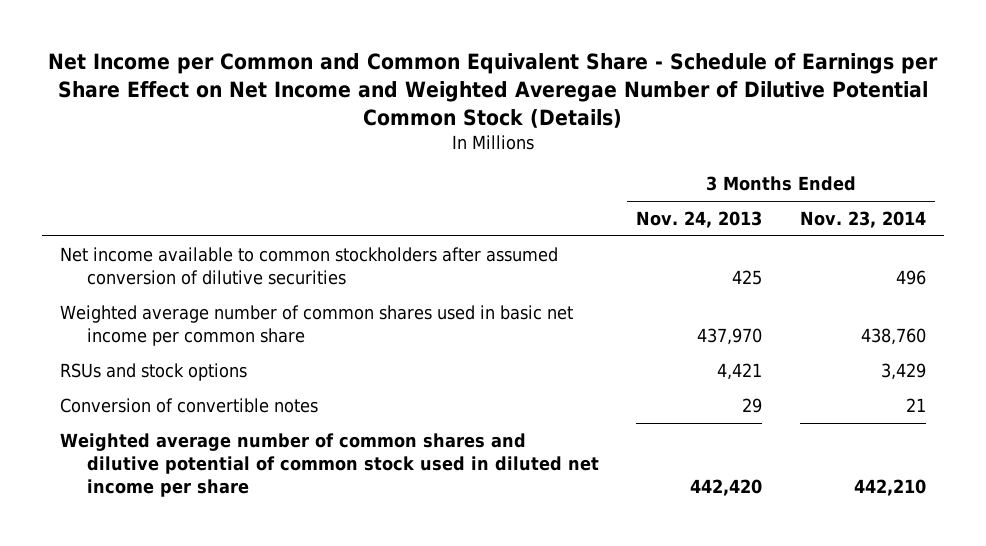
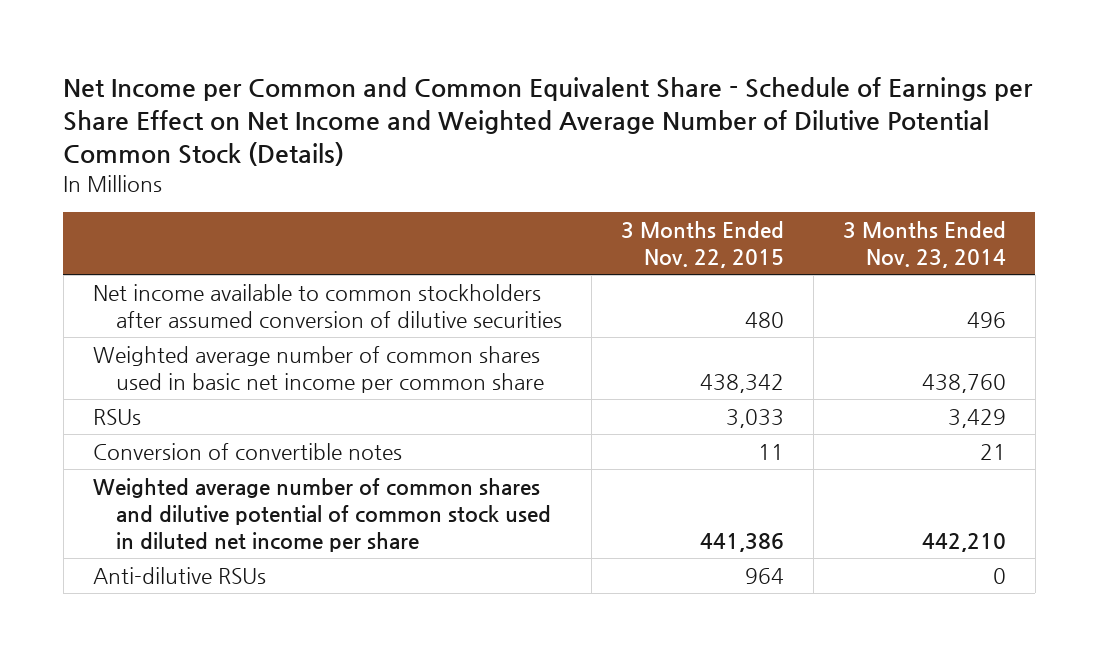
[47,53,938,128] Net Income per Common and Common Equivalent Share - Schedule of Earnings per Share Effect on Net Income and Weighted Averegae Number of Dilutive Potential Common Stock (Details) -> [63,77,1034,167] Net Income per Common and Common Equivalent Share - Schedule of Earnings per Share Effect on Net Income and Weighted Average Number of Dilutive Potential Common Stock (Details)
[636,211,763,229] Nov. 24, 2013 -> none
none -> [620,221,784,269] 3 Months Ended Nov. 22, 2015
[60,362,248,381] RSUs and stock options -> [92,409,141,426] RSUs
none -> [92,567,266,585] Anti-dilutive RSUs

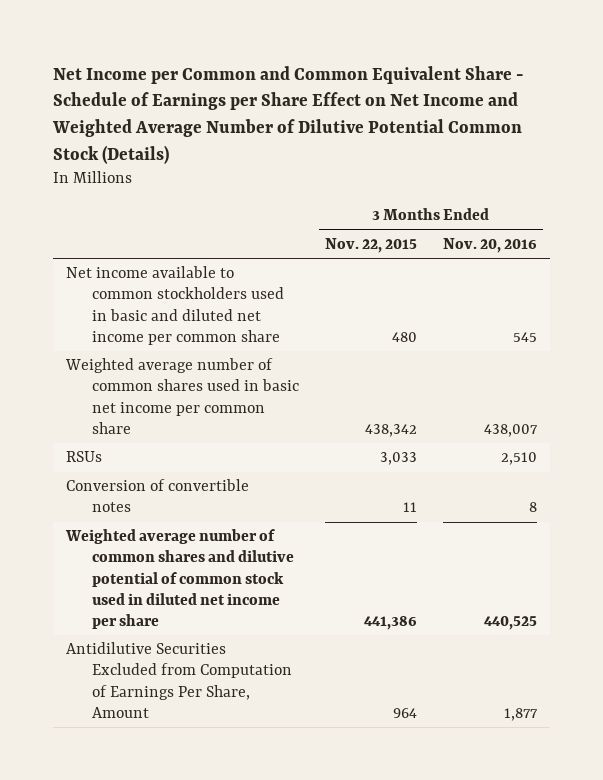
[842,221,1006,269] 3 Months Ended Nov. 23, 2014 -> none
none -> [442,237,537,253] Nov. 20, 2016
[92,284,562,329] Net income available to common stockholders after assumed conversion of dilutive securities -> [65,266,285,345] Net income available to common stockholders used in basic and diluted net income per common share
[92,567,266,585] Anti-dilutive RSUs -> [65,642,293,718] Antidilutive Securities Excluded from Computation of Earnings Per Share, Amount

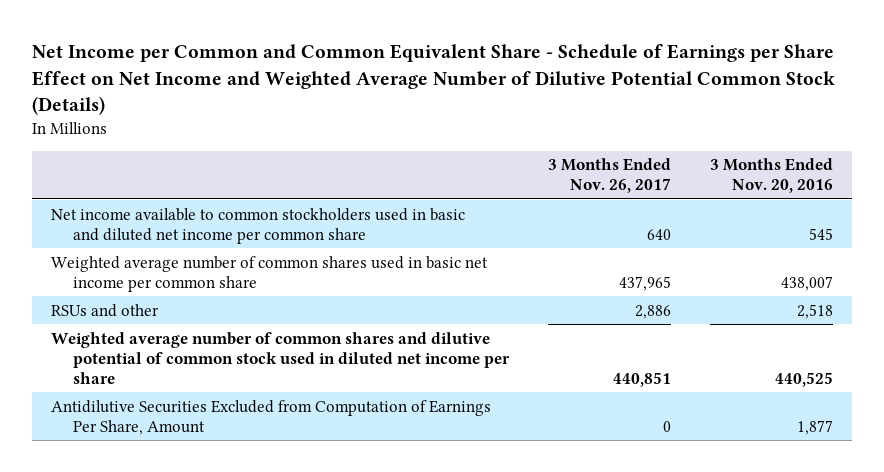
[325,237,418,253] Nov. 22, 2015 -> none
none -> [548,158,672,194] 3 Months Ended Nov. 26, 2017
[65,479,249,513] Conversion of convertible notes -> none
[65,451,102,463] RSUs -> [51,303,160,317] RSUs and other
[500,452,537,466] 2,510 -> [796,303,833,319] 2,518

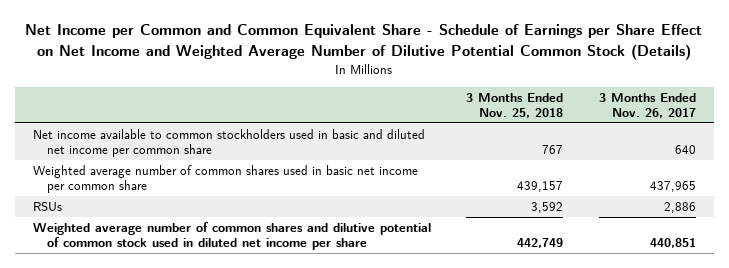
[709,158,833,194] 3 Months Ended Nov. 20, 2016 -> none
none -> [466,92,564,119] 3 Months Ended Nov. 25, 2018
[51,303,160,317] RSUs and other -> [32,201,62,211] RSUs
[51,399,492,435] Antidilutive Securities Excluded from Computation of Earnings Per Share, Amount -> none

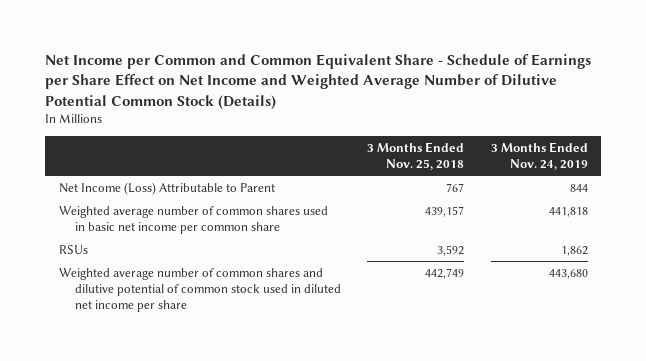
[598,92,696,119] 3 Months Ended Nov. 26, 2017 -> none
none -> [490,141,588,170] 3 Months Ended Nov. 24, 2019
[32,128,425,158] Net income available to common stockholders used in basic and diluted net income per common share -> [58,181,275,195] Net Income (Loss) Attributable to Parent

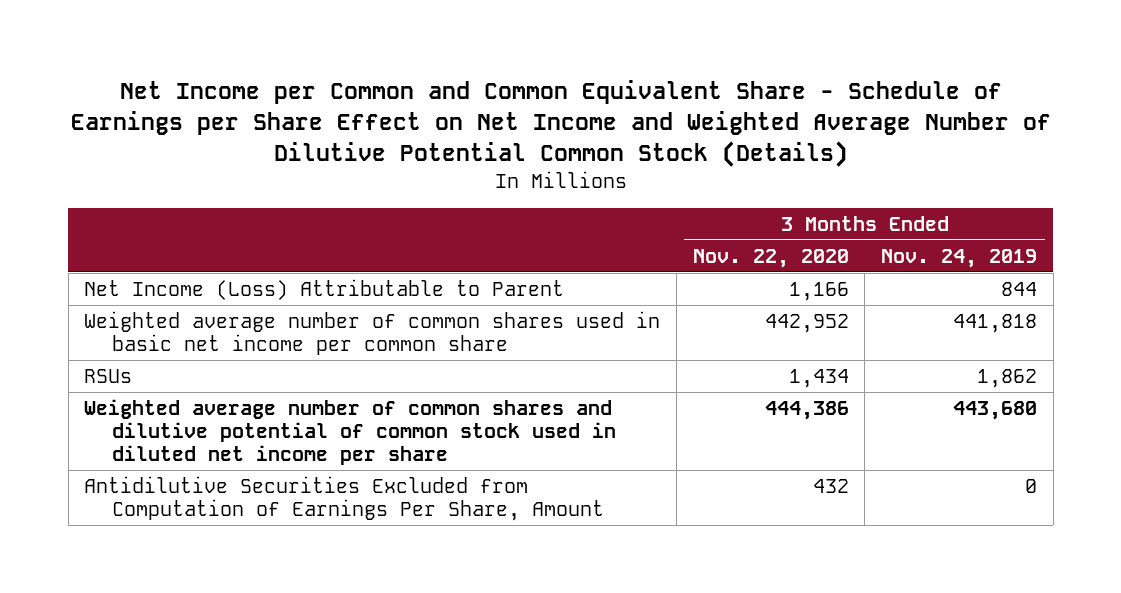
[367,141,465,170] 3 Months Ended Nov. 25, 2018 -> none
none -> [692,248,849,268] Nov. 22, 2020
none -> [84,475,604,522] Antidilutive Securities Excluded from Computation of Earnings Per Share, Amount

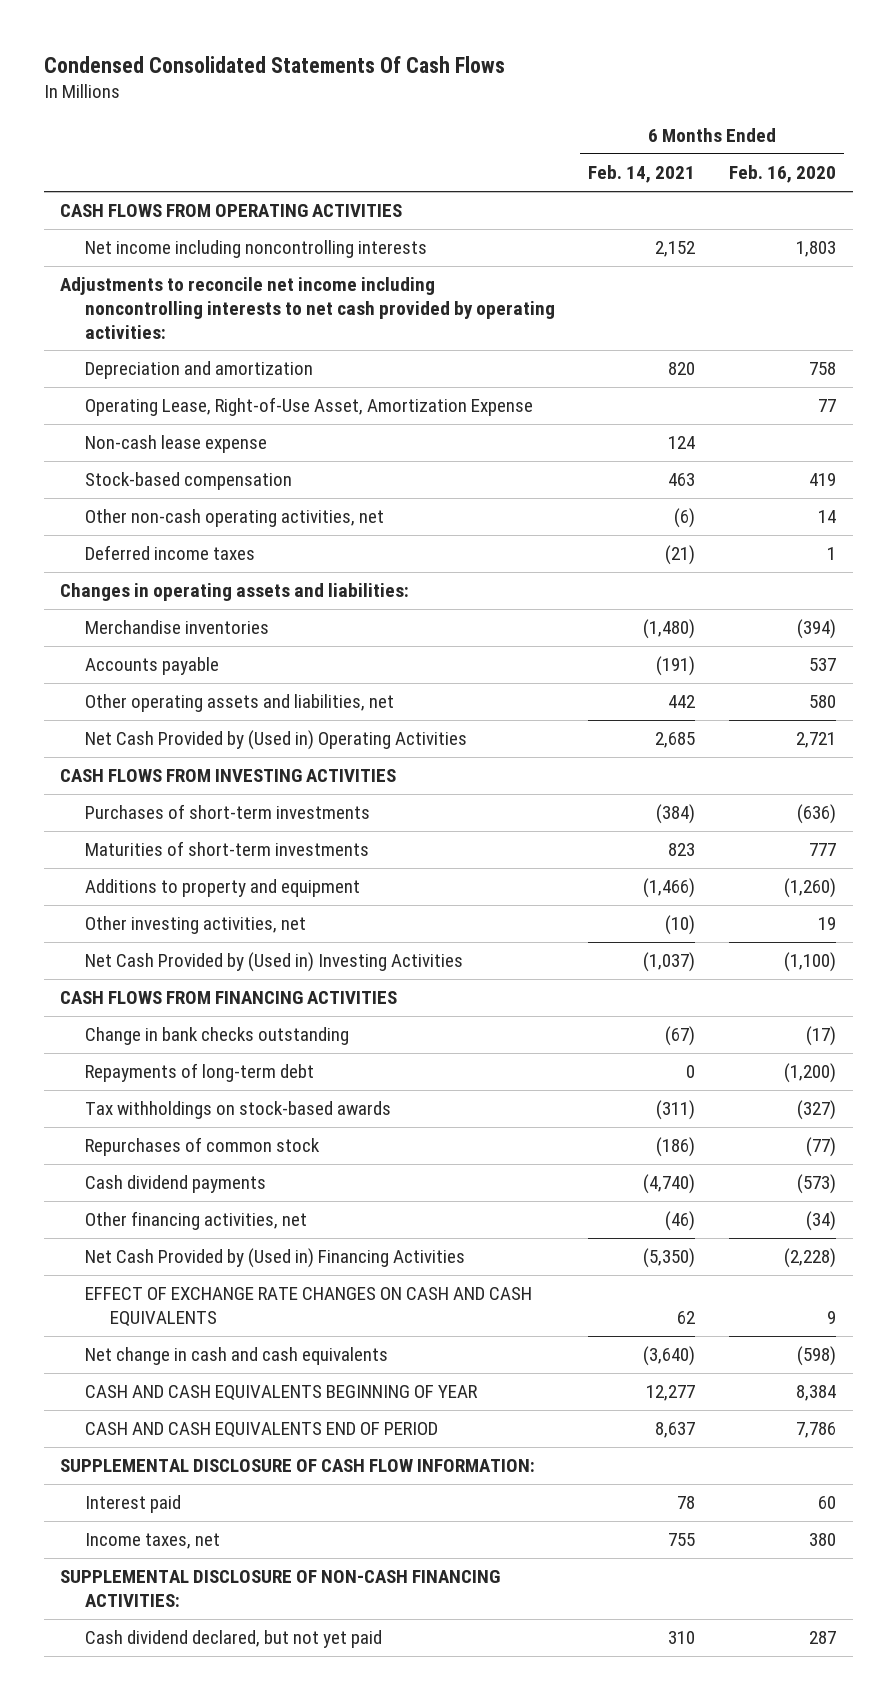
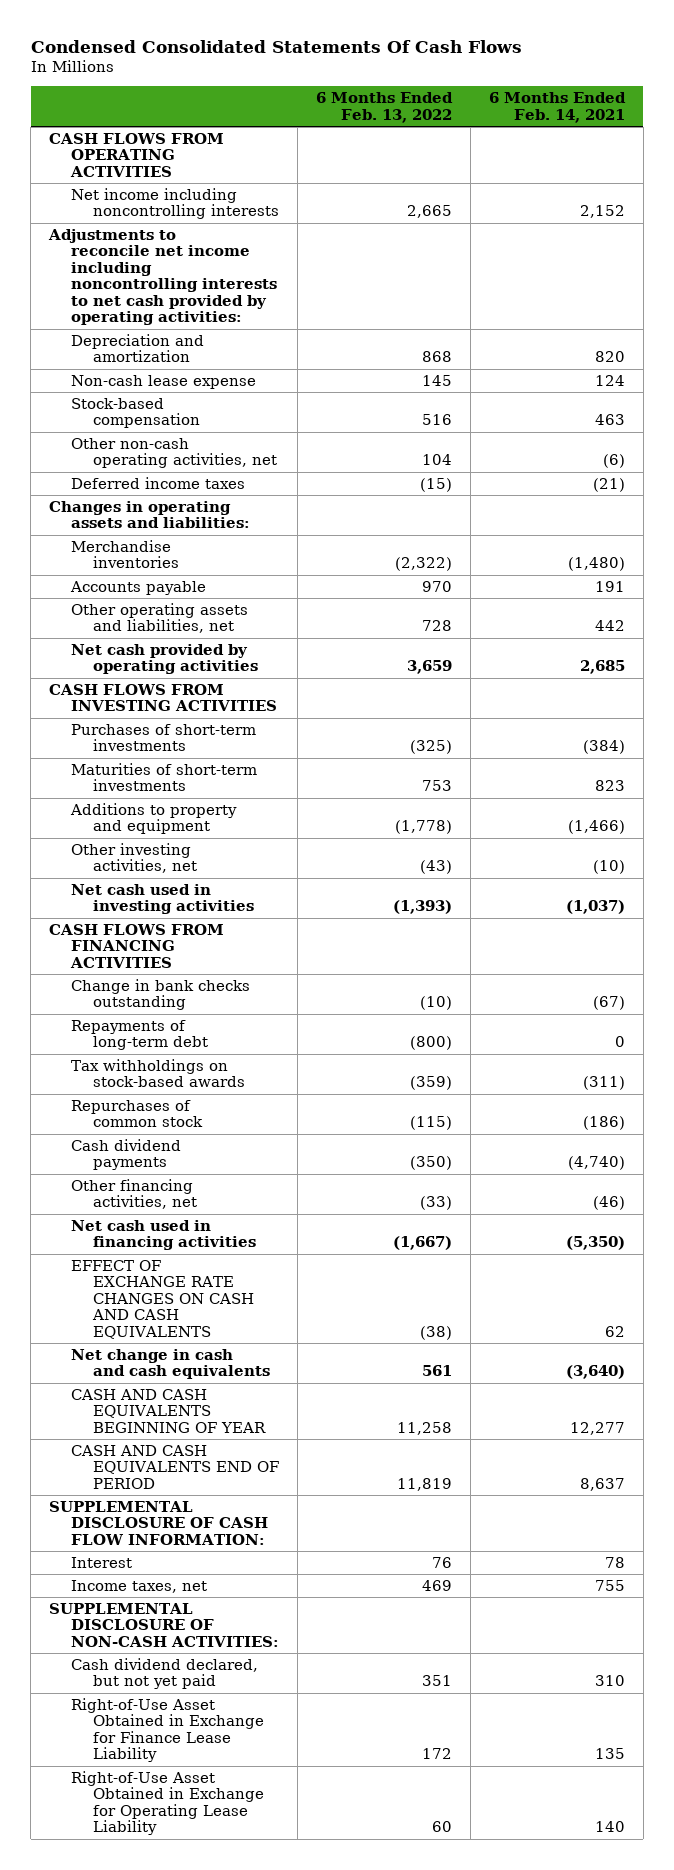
[728,165,836,184] Feb. 16, 2020 -> none
none -> [315,92,453,123] 6 Months Ended Feb. 13, 2022
[85,397,534,417] Operating Lease, Right-of-Use Asset, Amortization Expense -> none
[656,656,696,677] (191) -> [594,580,625,592] 191
[85,730,468,751] Net Cash Provided by (Used in) Operating Activities -> [70,643,258,675] Net cash provided by operating activities
[85,952,464,973] Net Cash Provided by (Used in) Investing Activities -> [70,883,254,915] Net cash used in investing activities
[85,1248,466,1269] Net Cash Provided by (Used in) Financing Activities -> [70,1219,256,1251] Net cash used in financing activities
[85,1495,182,1514] Interest paid -> [70,1556,132,1568] Interest
[60,1570,501,1607] SUPPLEMENTAL DISCLOSURE OF NON-CASH FINANCING ACTIVITIES: -> [49,1602,279,1647] SUPPLEMENTAL DISCLOSURE OF NON-CASH ACTIVITIES:
none -> [70,1697,264,1763] Right-of-Use Asset Obtained in Exchange for Finance Lease Liability
none -> [70,1770,264,1836] Right-of-Use Asset Obtained in Exchange for Operating Lease Liability

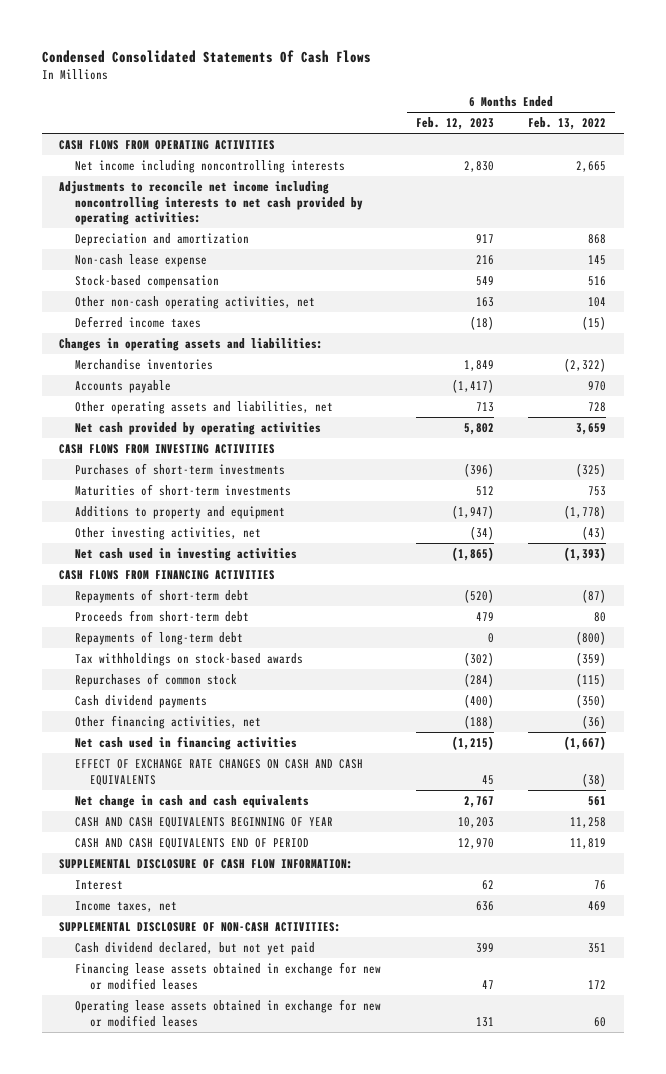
[488,92,626,123] 6 Months Ended Feb. 14, 2021 -> none
none -> [415,117,494,131] Feb. 12, 2023
[70,978,250,1011] Change in bank checks outstanding -> none
none -> [74,588,249,603] Repayments of short-term debt
none -> [74,609,249,622] Proceeds from short-term debt
[419,1196,452,1211] (33) -> [582,714,607,729] (36)
[70,1697,264,1763] Right-of-Use Asset Obtained in Exchange for Finance Lease Liability -> [74,961,381,990] Financing lease assets obtained in exchange for new or modified leases
[70,1770,264,1836] Right-of-Use Asset Obtained in Exchange for Operating Lease Liability -> [74,998,381,1027] Operating lease assets obtained in exchange for new or modified leases

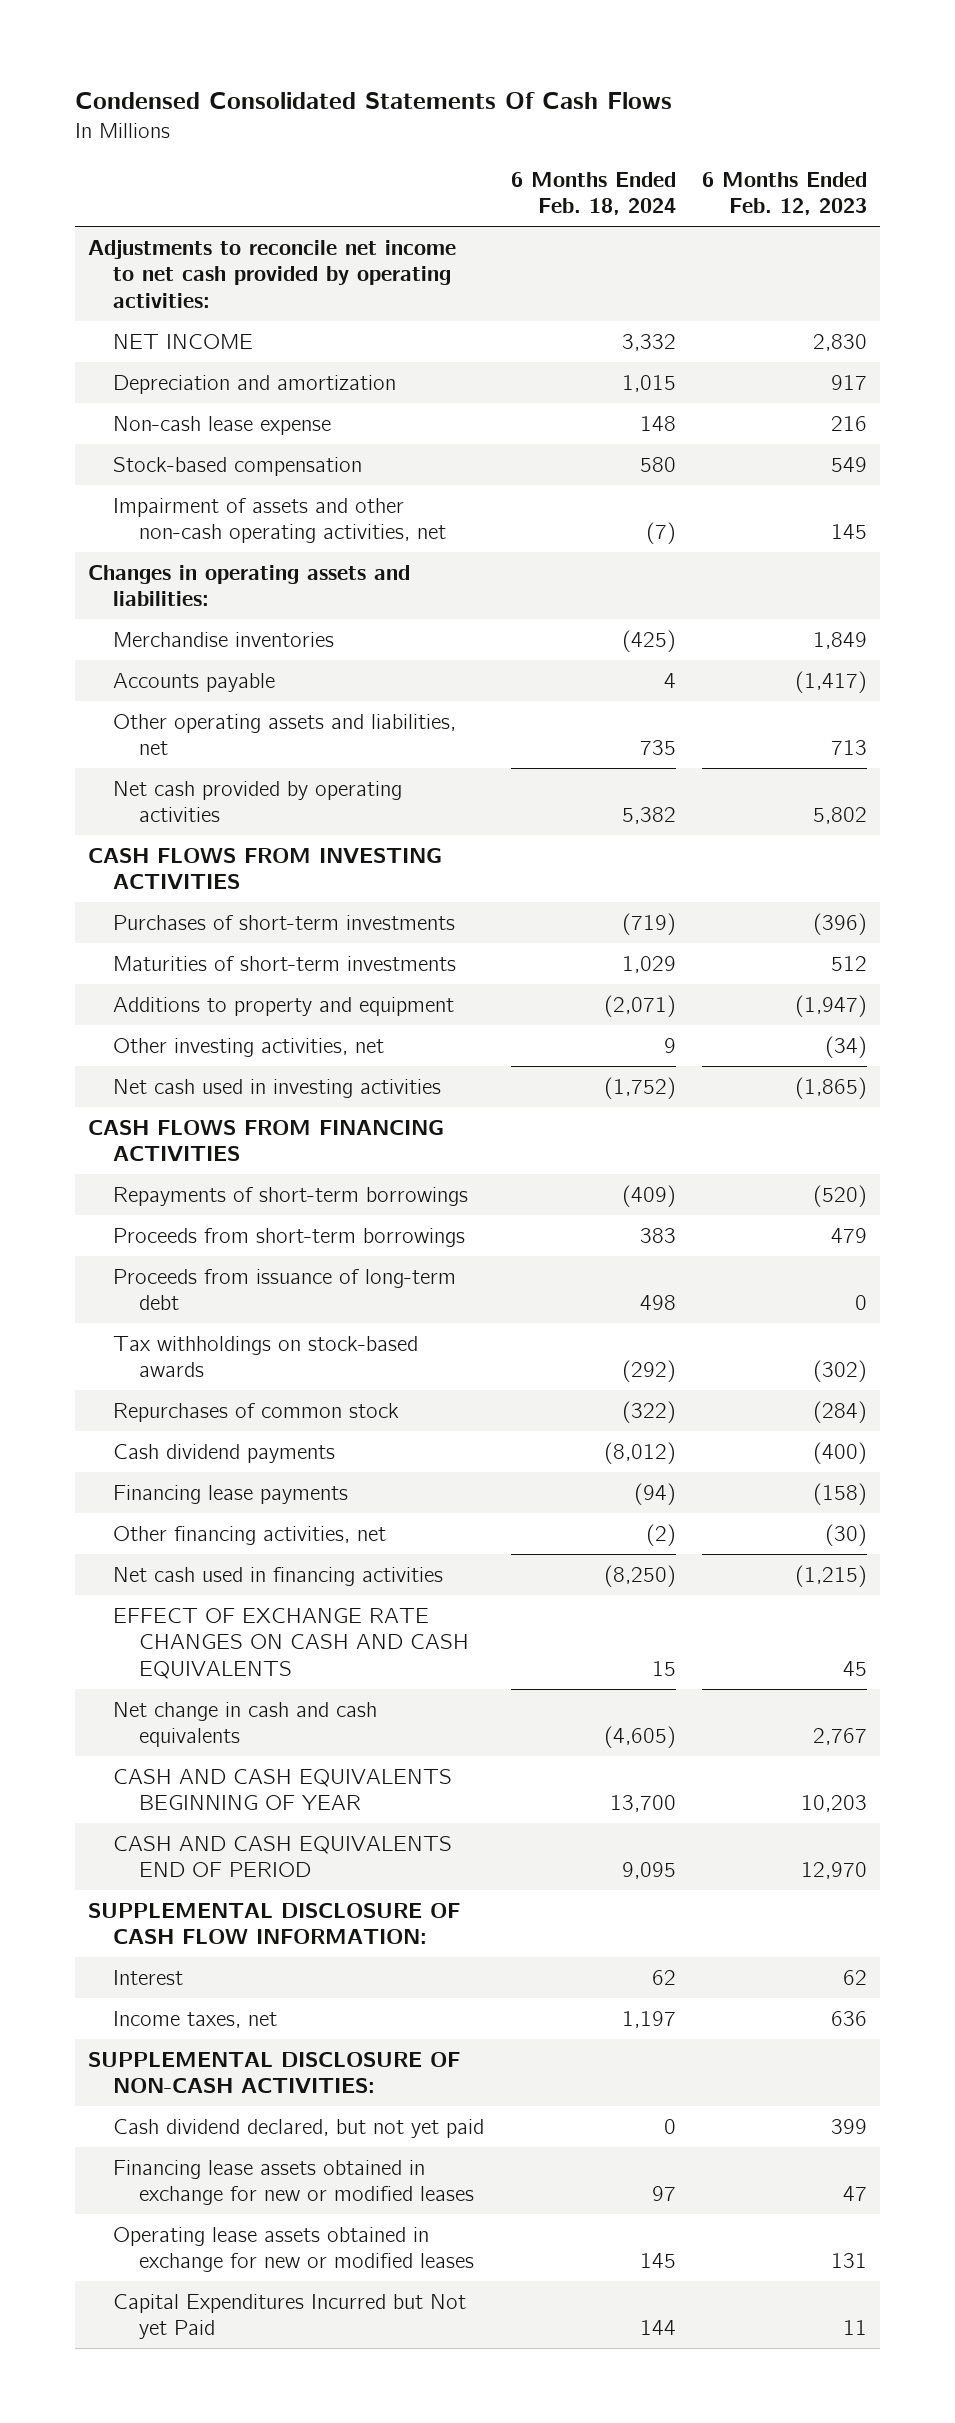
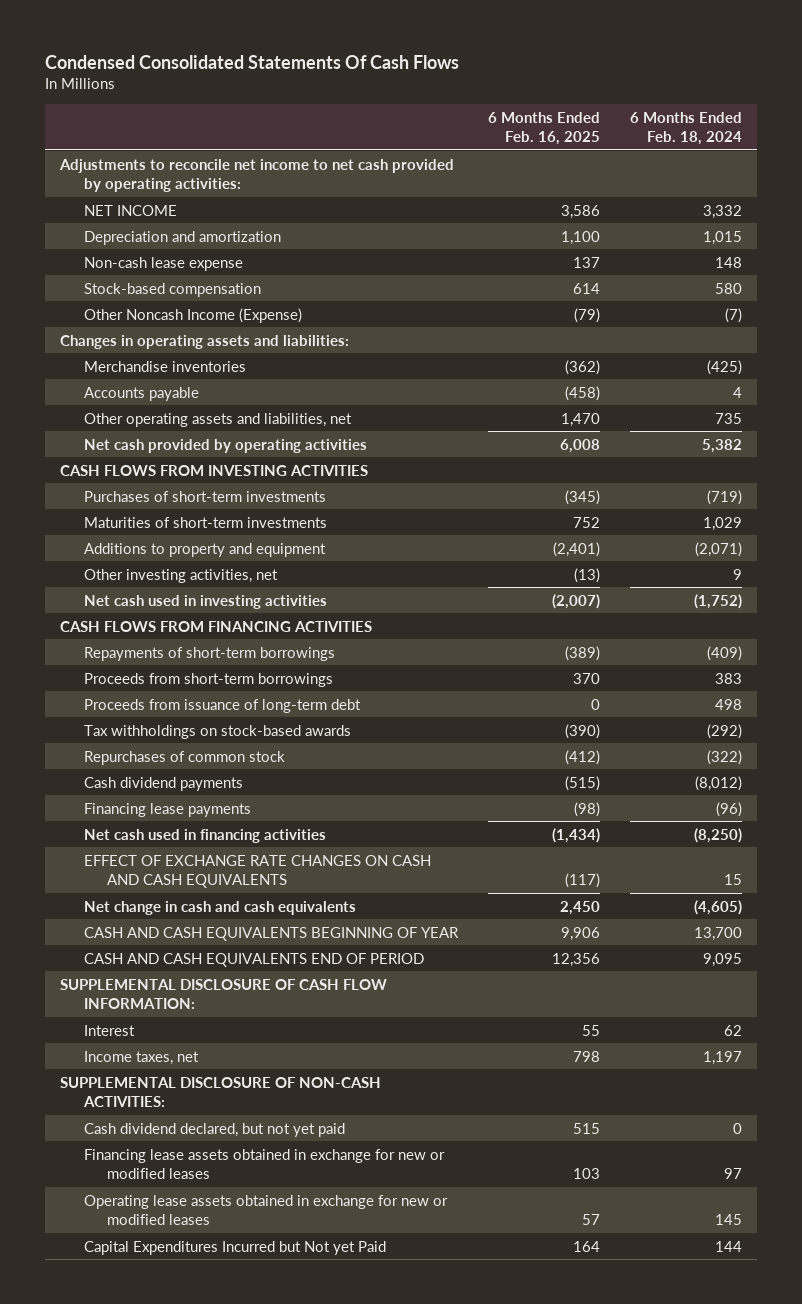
[701,171,867,216] 6 Months Ended Feb. 12, 2023 -> none
none -> [487,111,600,146] 6 Months Ended Feb. 16, 2025
[113,497,446,544] Impairment of assets and other non-cash operating activities, net -> none
none -> [83,307,302,323] Other Noncash Income (Expense)
[113,1525,387,1545] Other financing activities, net -> none
[633,1482,676,1505] (94) -> [715,801,742,817] (96)

